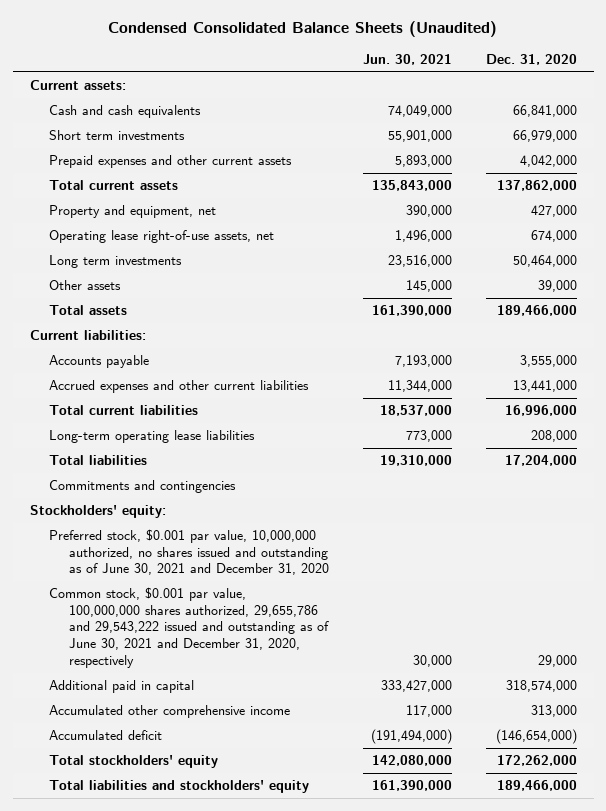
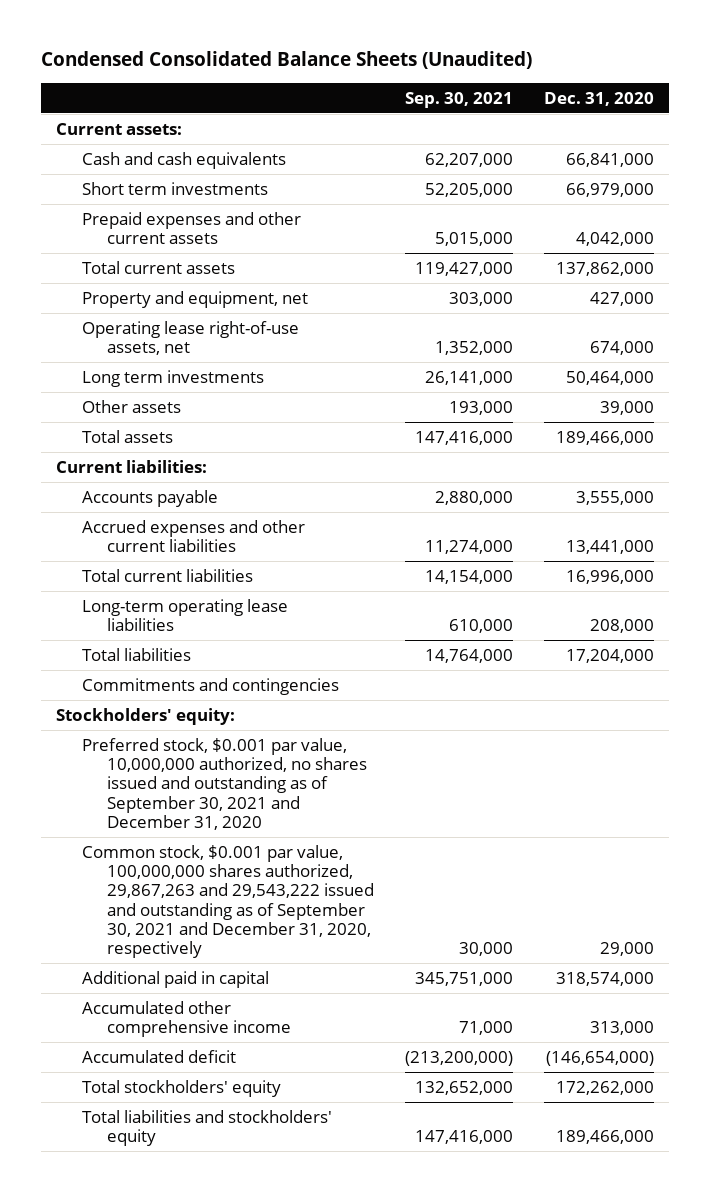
[362,53,452,65] Jun. 30, 2021 -> none
none -> [405,91,514,108] Sep. 30, 2021
[49,529,330,576] Preferred stock, $0.001 par value, 10,000,000 authorized, no shares issued and outstanding as of June 30, 2021 and December 31, 2020 -> [81,737,368,830] Preferred stock, $0.001 par value, 10,000,000 authorized, no shares issued and outstanding as of September 30, 2021 and December 31, 2020
[49,587,330,668] Common stock, $0.001 par value, 100,000,000 shares authorized, 29,655,786 and 29,543,222 issued and outstanding as of June 30, 2021 and December 31, 2020, respectively -> [81,844,375,958] Common stock, $0.001 par value, 100,000,000 shares authorized, 29,867,263 and 29,543,222 issued and outstanding as of September 30, 2021 and December 31, 2020, respectively

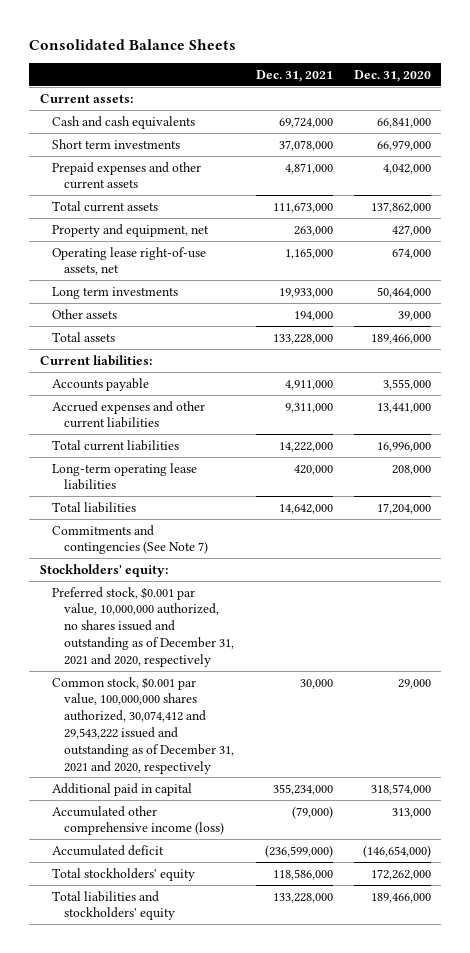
[40,51,532,70] Condensed Consolidated Balance Sheets (Unaudited) -> [28,38,236,50] Consolidated Balance Sheets
[405,91,514,108] Sep. 30, 2021 -> none
none -> [255,69,333,82] Dec. 31, 2021
[81,677,339,695] Commitments and contingencies -> [51,524,209,555] Commitments and contingencies (See Note 7)
[81,737,368,830] Preferred stock, $0.001 par value, 10,000,000 authorized, no shares issued and outstanding as of September 30, 2021 and December 31, 2020 -> [51,586,235,667] Preferred stock, $0.001 par value, 10,000,000 authorized, no shares issued and outstanding as of December 31, 2021 and 2020, respectively
[81,844,375,958] Common stock, $0.001 par value, 100,000,000 shares authorized, 29,867,263 and 29,543,222 issued and outstanding as of September 30, 2021 and December 31, 2020, respectively -> [51,676,235,774] Common stock, $0.001 par value, 100,000,000 shares authorized, 30,074,412 and 29,543,222 issued and outstanding as of December 31, 2021 and 2020, respectively
[81,1000,292,1038] Accumulated other comprehensive income -> [51,805,225,836] Accumulated other comprehensive income (loss)

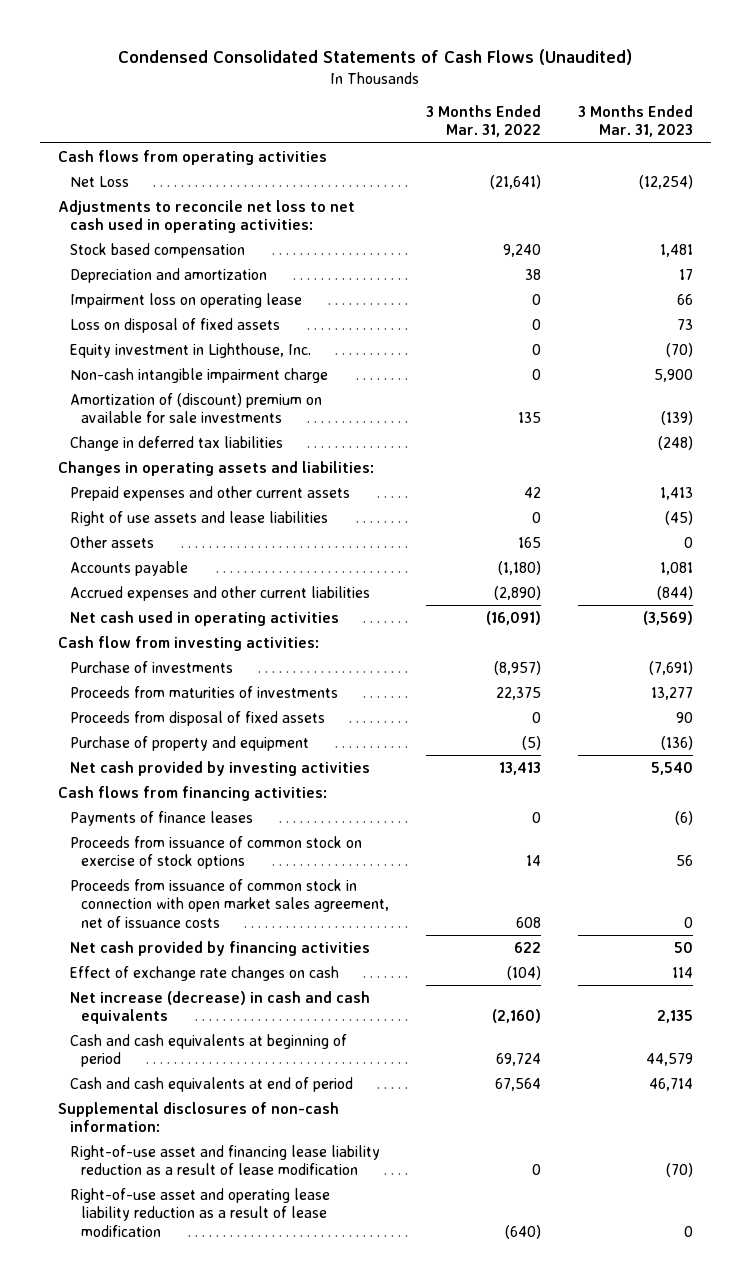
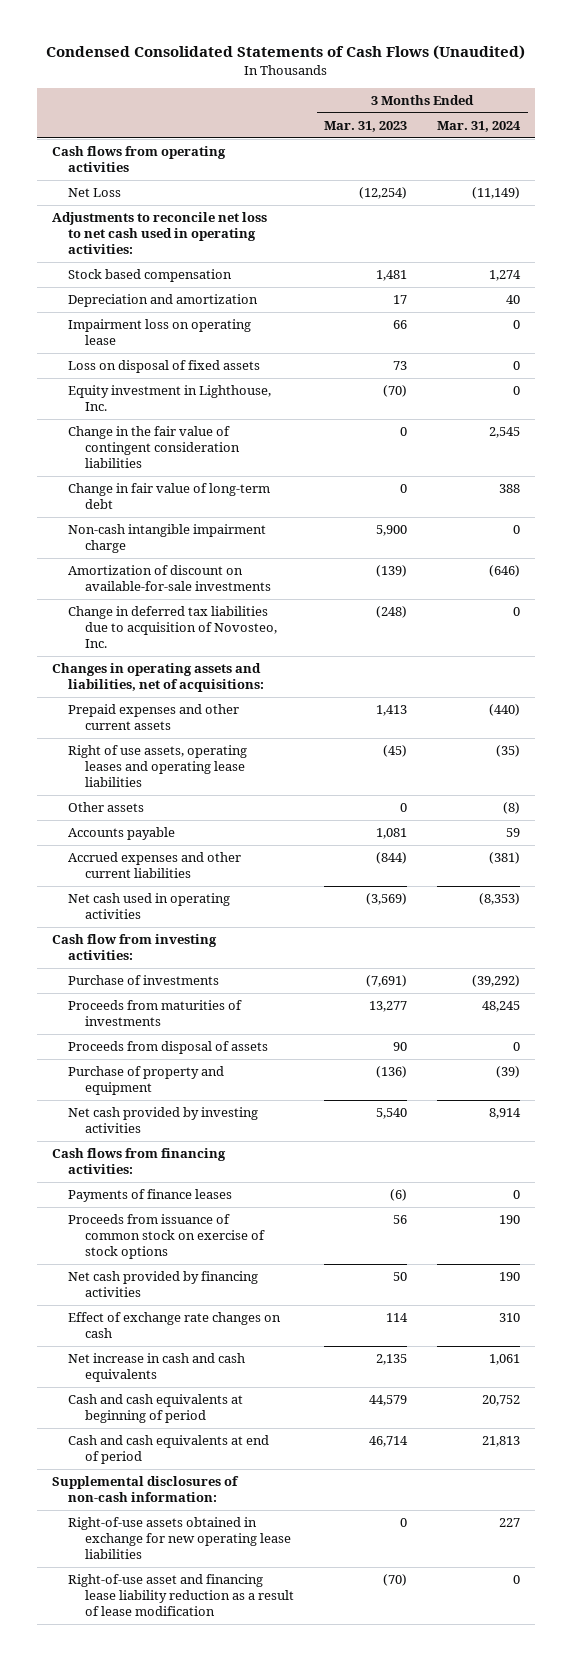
[426,104,542,138] 3 Months Ended Mar. 31, 2022 -> none
none -> [437,120,522,132] Mar. 31, 2024
none -> [68,426,241,469] Change in the fair value of contingent consideration liabilities
none -> [68,483,271,510] Change in fair value of long-term debt
[69,392,322,424] Amortization of (discount) premium on available for sale investments -> [68,565,272,592] Amortization of discount on available-for-sale investments
[69,435,283,451] Change in deferred tax liabilities -> [68,606,278,649] Change in deferred tax liabilities due to acquisition of Novosteo, Inc.
[57,460,374,476] Changes in operating assets and liabilities: -> [51,663,265,693] Changes in operating assets and liabilities, net of acquisitions:
[69,510,328,526] Right of use assets and lease liabilities -> [68,745,248,788] Right of use assets, operating leases and operating lease liabilities
[69,710,325,726] Proceeds from disposal of fixed assets -> [68,1041,269,1055] Proceeds from disposal of assets
[69,878,390,928] Proceeds from issuance of common stock in connection with open market sales agreement, net of issuance costs -> none
[69,990,370,1025] Net increase (decrease) in cash and cash equivalents -> [68,1353,246,1383] Net increase in cash and cash equivalents
none -> [68,1517,292,1560] Right-of-use assets obtained in exchange for new operating lease liabilities
[69,1187,330,1237] Right-of-use asset and operating lease liability reduction as a result of lease modification -> none

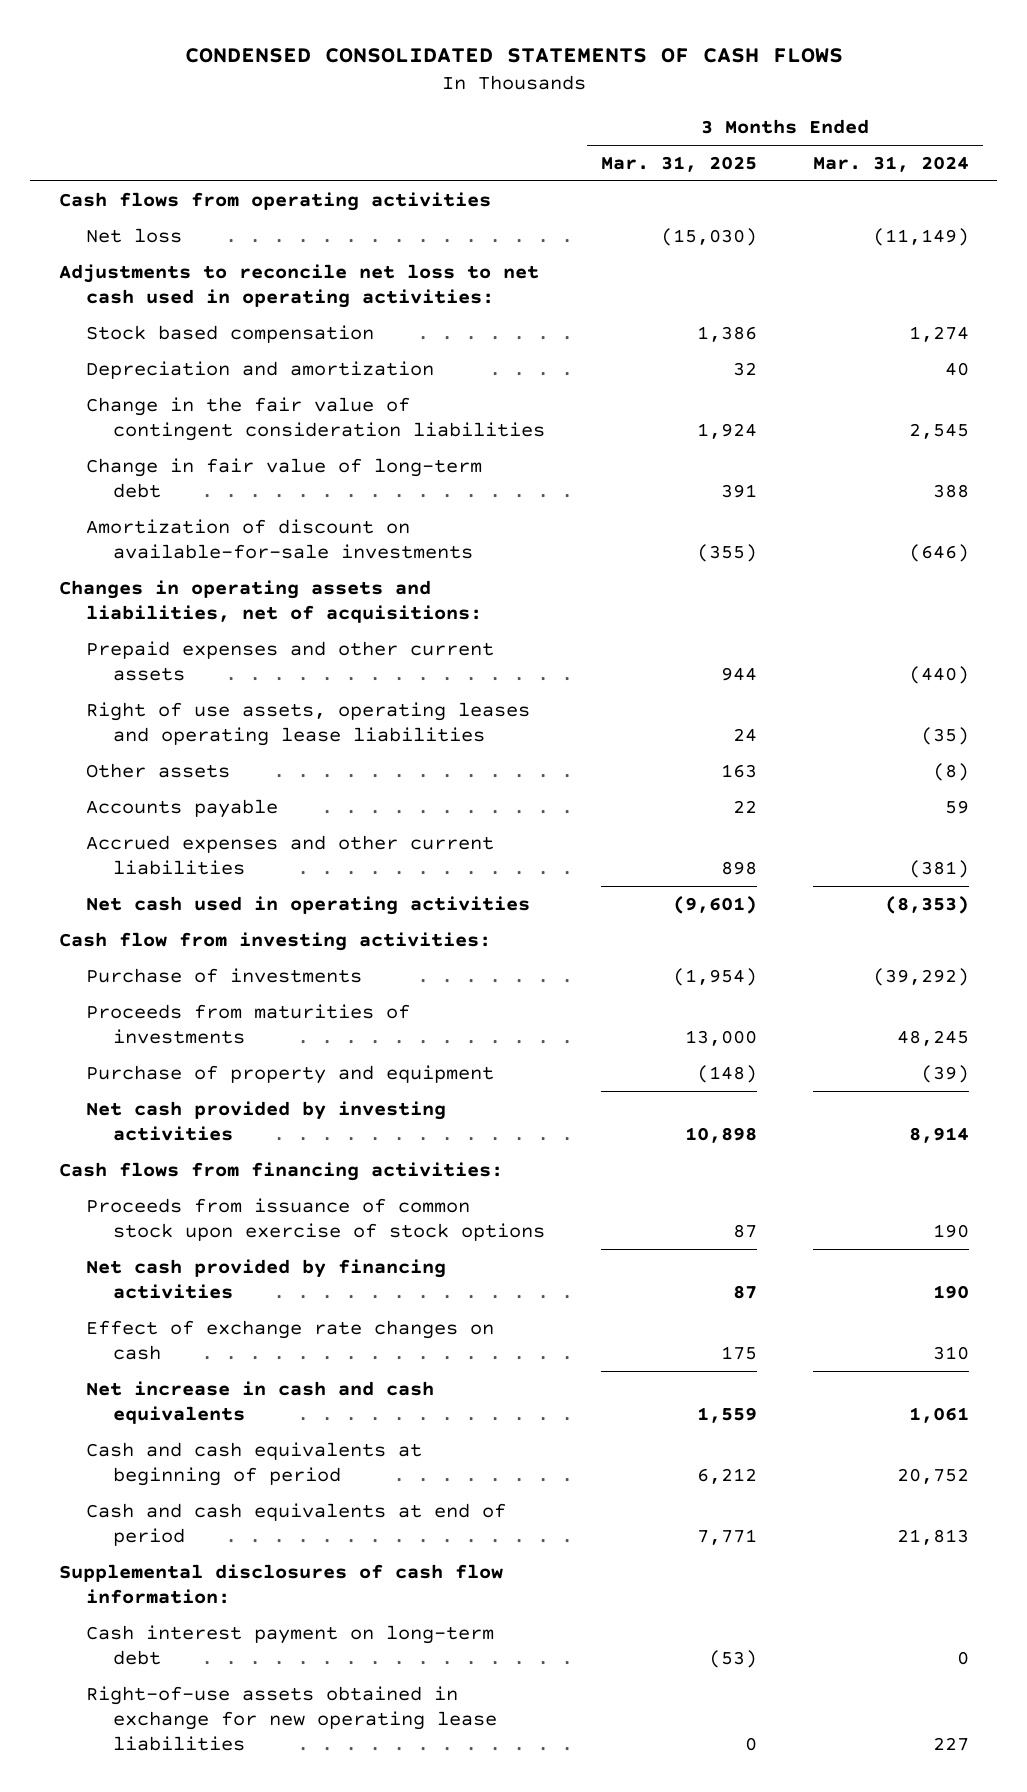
[46,44,526,60] Condensed Consolidated Statements of Cash Flows (Unaudited) -> [184,47,843,63] CONDENSED CONSOLIDATED STATEMENTS OF CASH FLOWS
[324,120,408,132] Mar. 31, 2023 -> none
none -> [600,156,757,173] Mar. 31, 2025
[68,188,122,198] Net Loss -> [85,227,182,243] Net loss
[68,319,252,346] Impairment loss on operating lease -> none
[68,360,261,374] Loss on disposal of fixed assets -> none
[68,385,272,412] Equity investment in Lighthouse, Inc. -> none
[68,524,267,554] Non-cash intangible impairment charge -> none
[68,606,278,649] Change in deferred tax liabilities due to acquisition of Novosteo, Inc. -> none
[68,1041,269,1055] Proceeds from disposal of assets -> none
[68,1189,233,1203] Payments of finance leases -> none
[68,1214,266,1260] Proceeds from issuance of common stock on exercise of stock options -> [85,1197,545,1241] Proceeds from issuance of common stock upon exercise of stock options
[51,1476,239,1503] Supplemental disclosures of non-cash information: -> [58,1563,503,1604] Supplemental disclosures of cash flow information:
none -> [85,1624,494,1665] Cash interest payment on long-term debt
[68,1574,295,1617] Right-of-use asset and financing lease liability reduction as a result of lease modification -> none

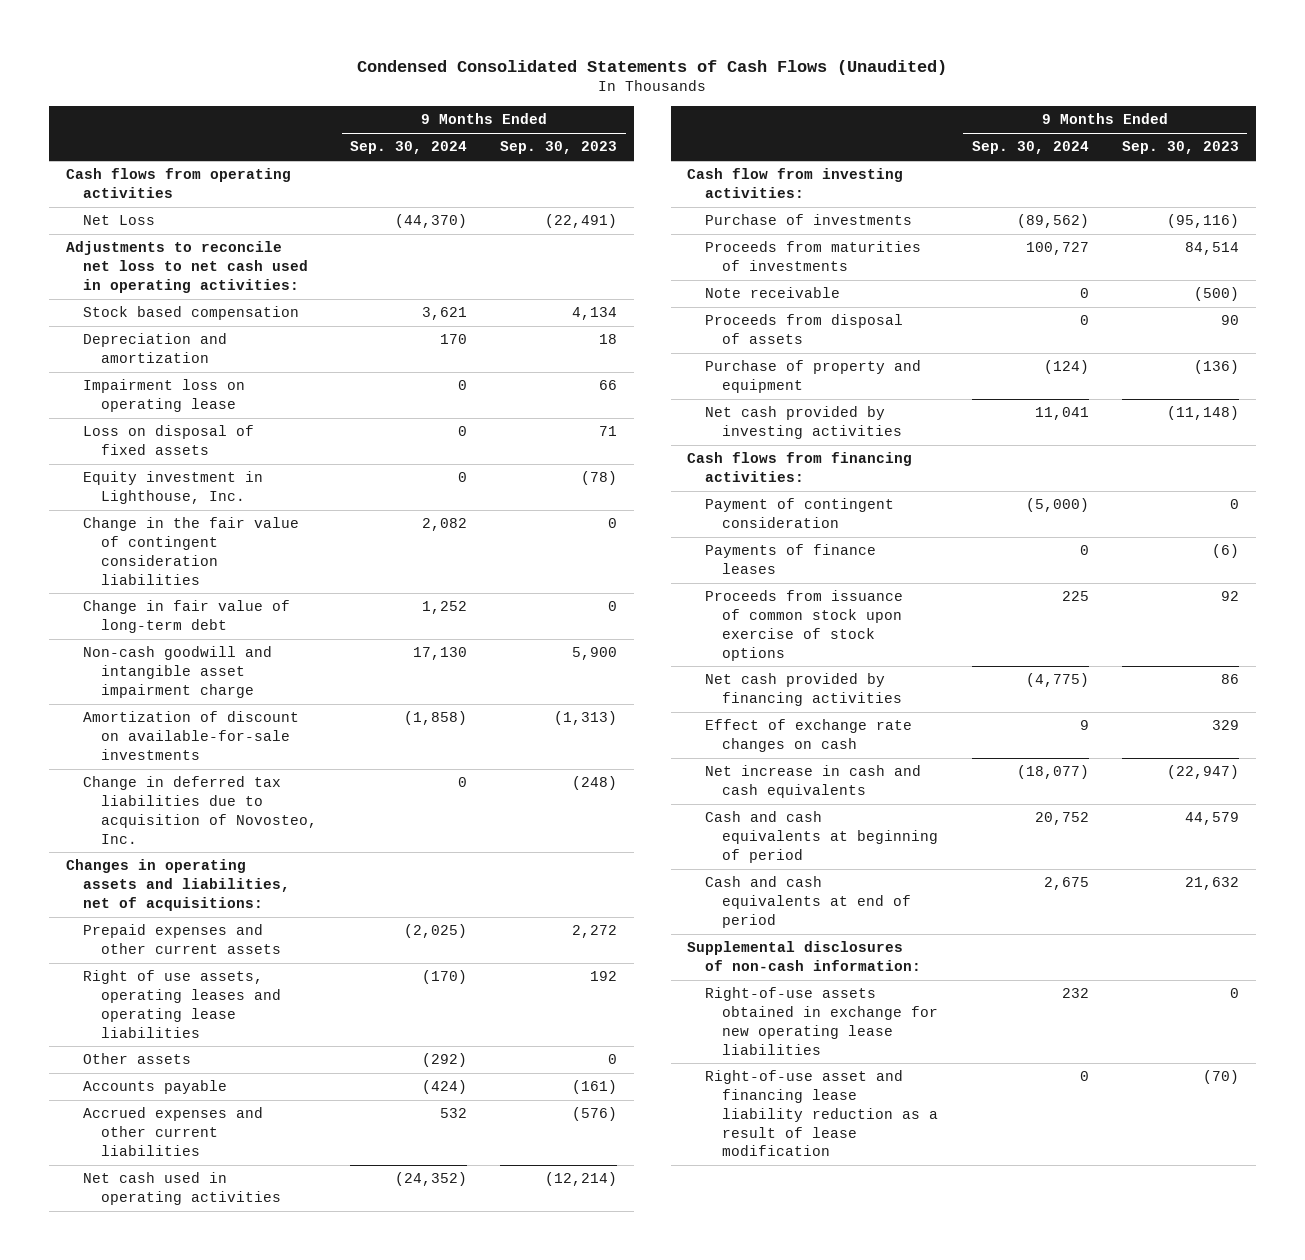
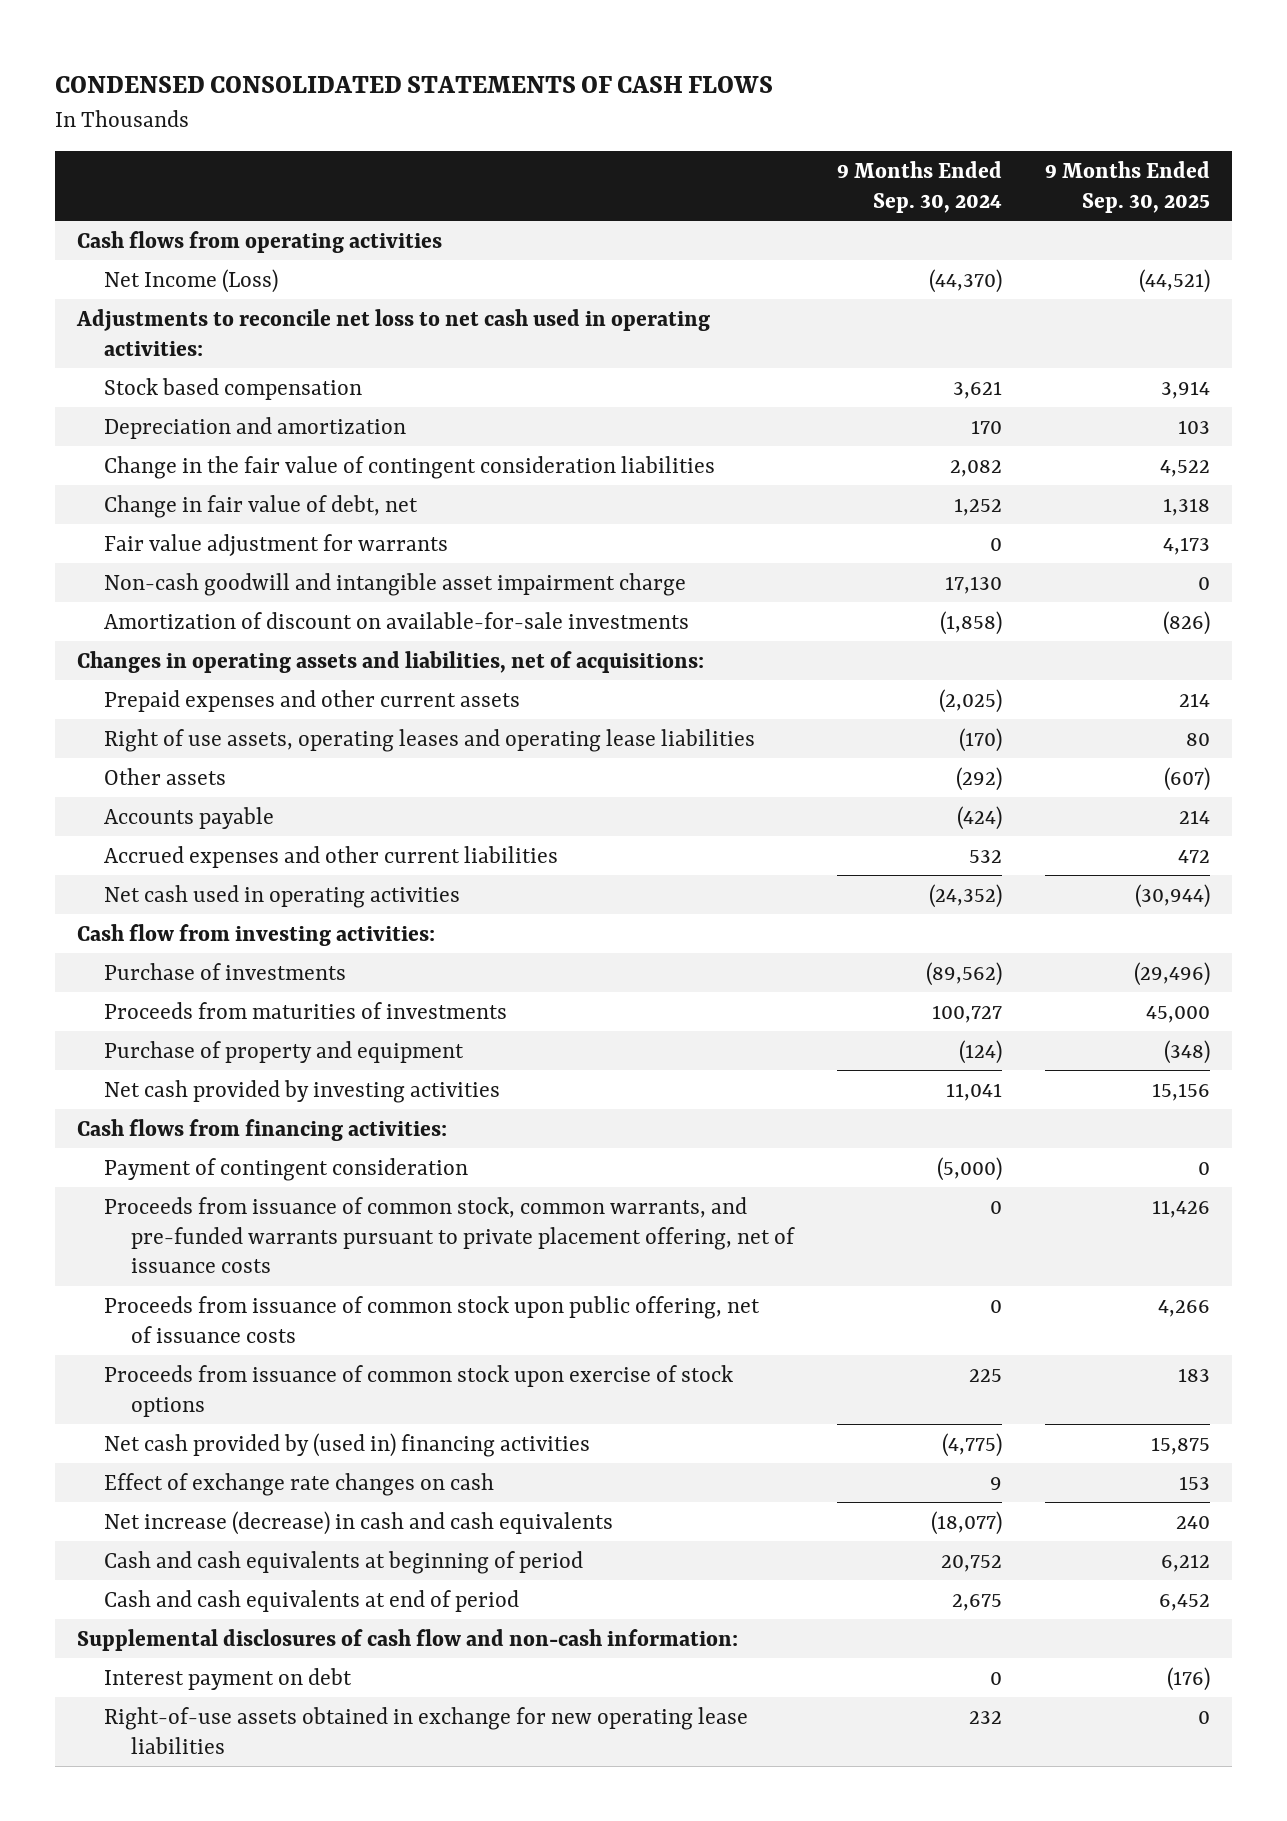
[357,59,948,75] Condensed Consolidated Statements of Cash Flows (Unaudited) -> [54,76,773,94] CONDENSED CONSOLIDATED STATEMENTS OF CASH FLOWS
[500,141,618,155] Sep. 30, 2023 -> none
none -> [1045,160,1211,213] 9 Months Ended Sep. 30, 2025
[83,215,156,226] Net Loss -> [103,268,278,293] Net Income (Loss)
[83,379,246,413] Impairment loss on operating lease -> none
[83,425,255,456] Loss on disposal of fixed assets -> none
[83,471,264,505] Equity investment in Lighthouse, Inc. -> none
[83,600,291,634] Change in fair value of long-term debt -> [103,494,418,518] Change in fair value of debt, net
none -> [103,533,448,556] Fair value adjustment for warrants
[83,776,317,844] Change in deferred tax liabilities due to acquisition of Novosteo, Inc. -> none
[704,287,840,299] Note receivable -> none
[704,314,903,345] Proceeds from disposal of assets -> none
[704,544,876,575] Payments of finance leases -> none
none -> [103,1196,795,1274] Proceeds from issuance of common stock, common warrants, and pre-funded warrants pursuant to private placement offering, net of issuance costs
none -> [103,1295,760,1343] Proceeds from issuance of common stock upon public offering, net of issuance costs
[704,673,903,707] Net cash provided by financing activities -> [103,1432,590,1457] Net cash provided by (used in) financing activities
[704,765,921,799] Net increase in cash and cash equivalents -> [103,1510,613,1535] Net increase (decrease) in cash and cash equivalents
[687,941,921,972] Supplemental disclosures of non-cash information: -> [76,1628,738,1651] Supplemental disclosures of cash flow and non-cash information:
none -> [103,1667,352,1690] Interest payment on debt
[704,1070,939,1157] Right-of-use asset and financing lease liability reduction as a result of lease modification -> none

